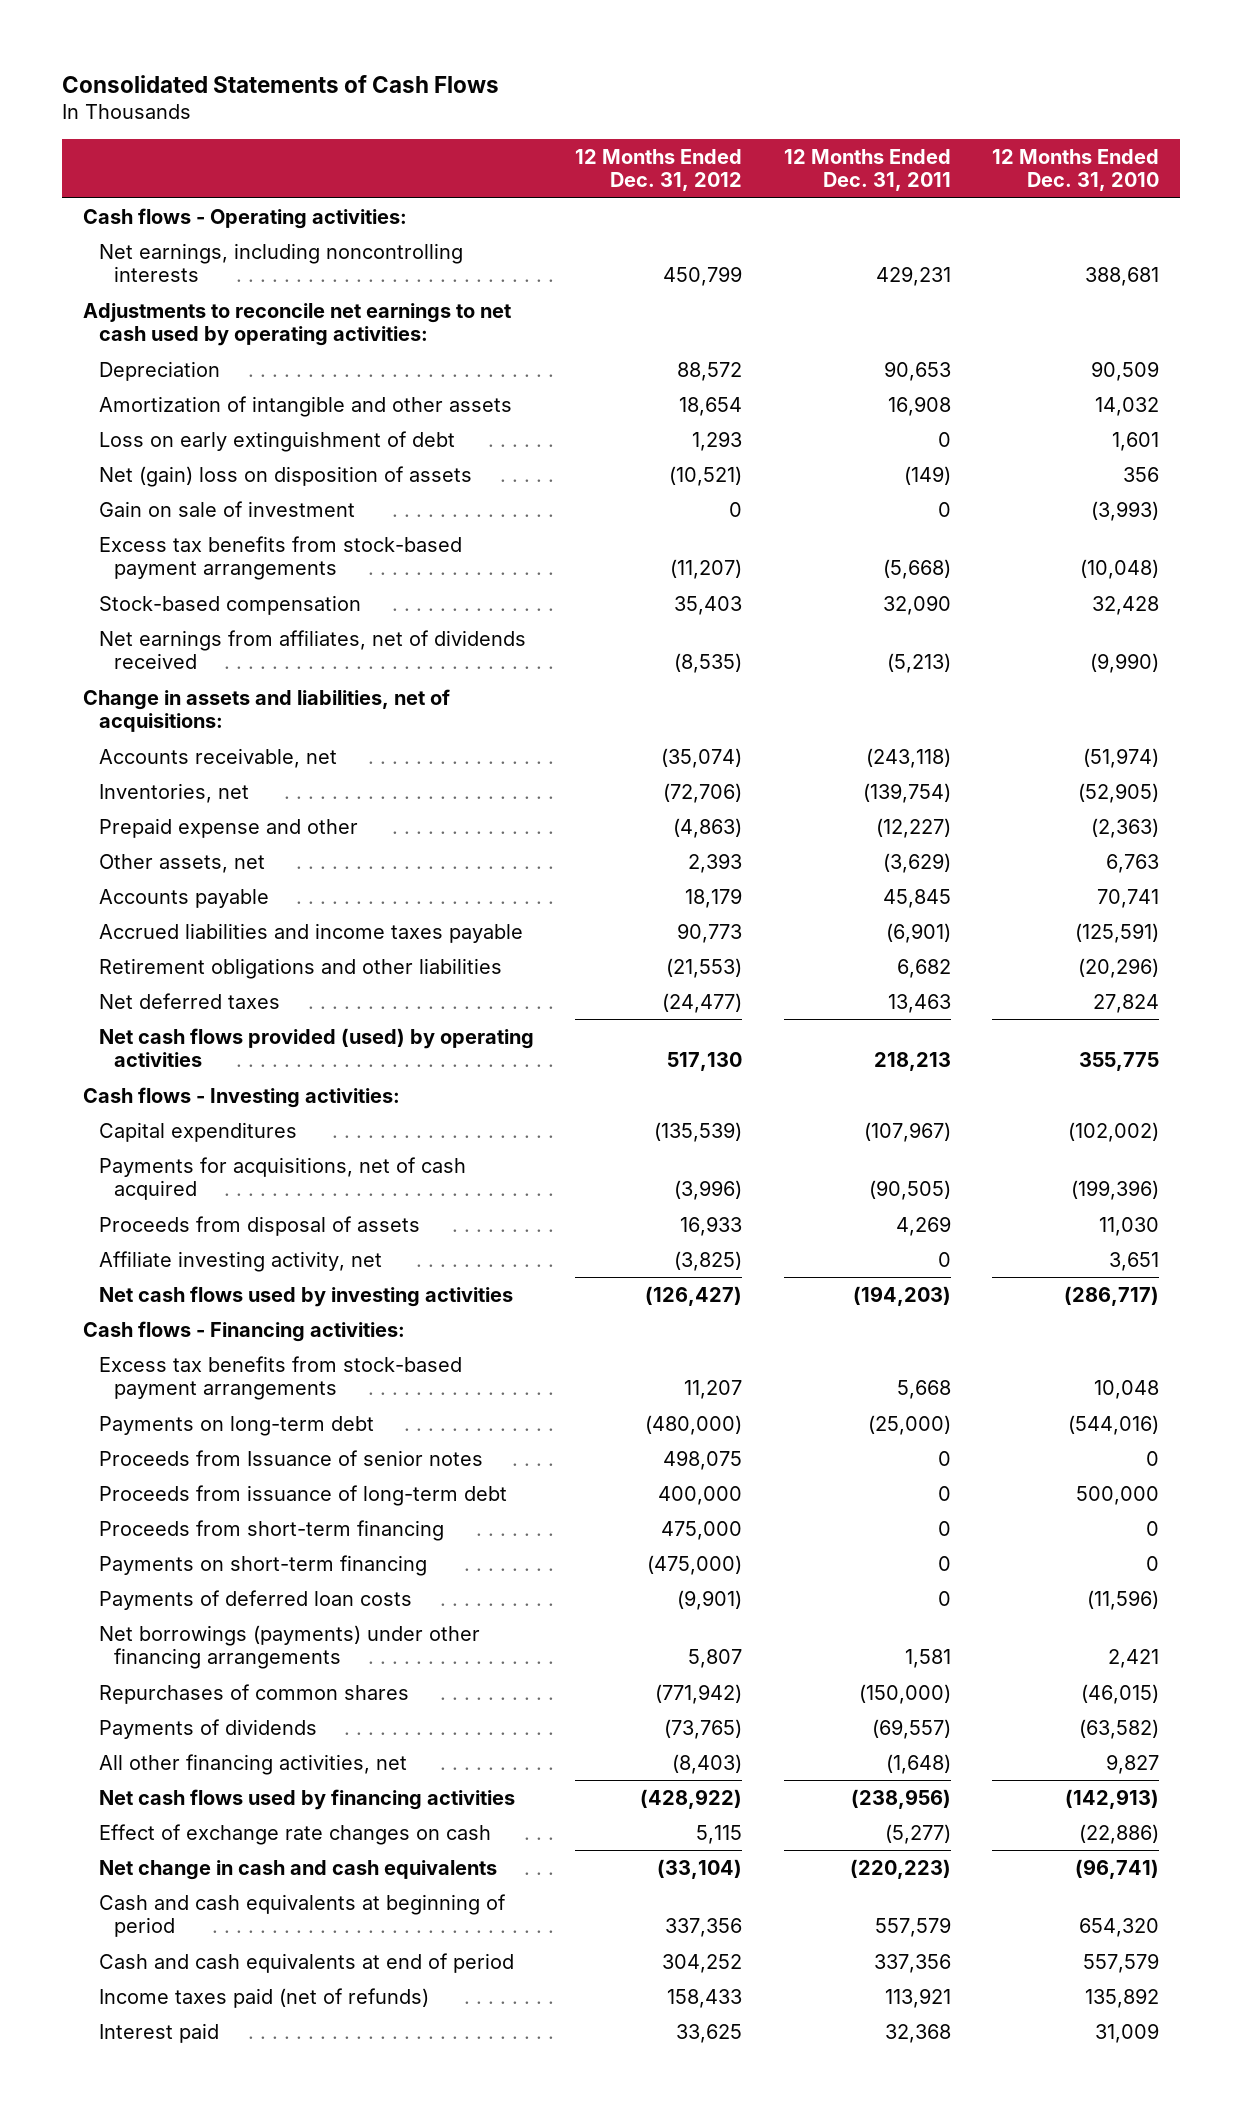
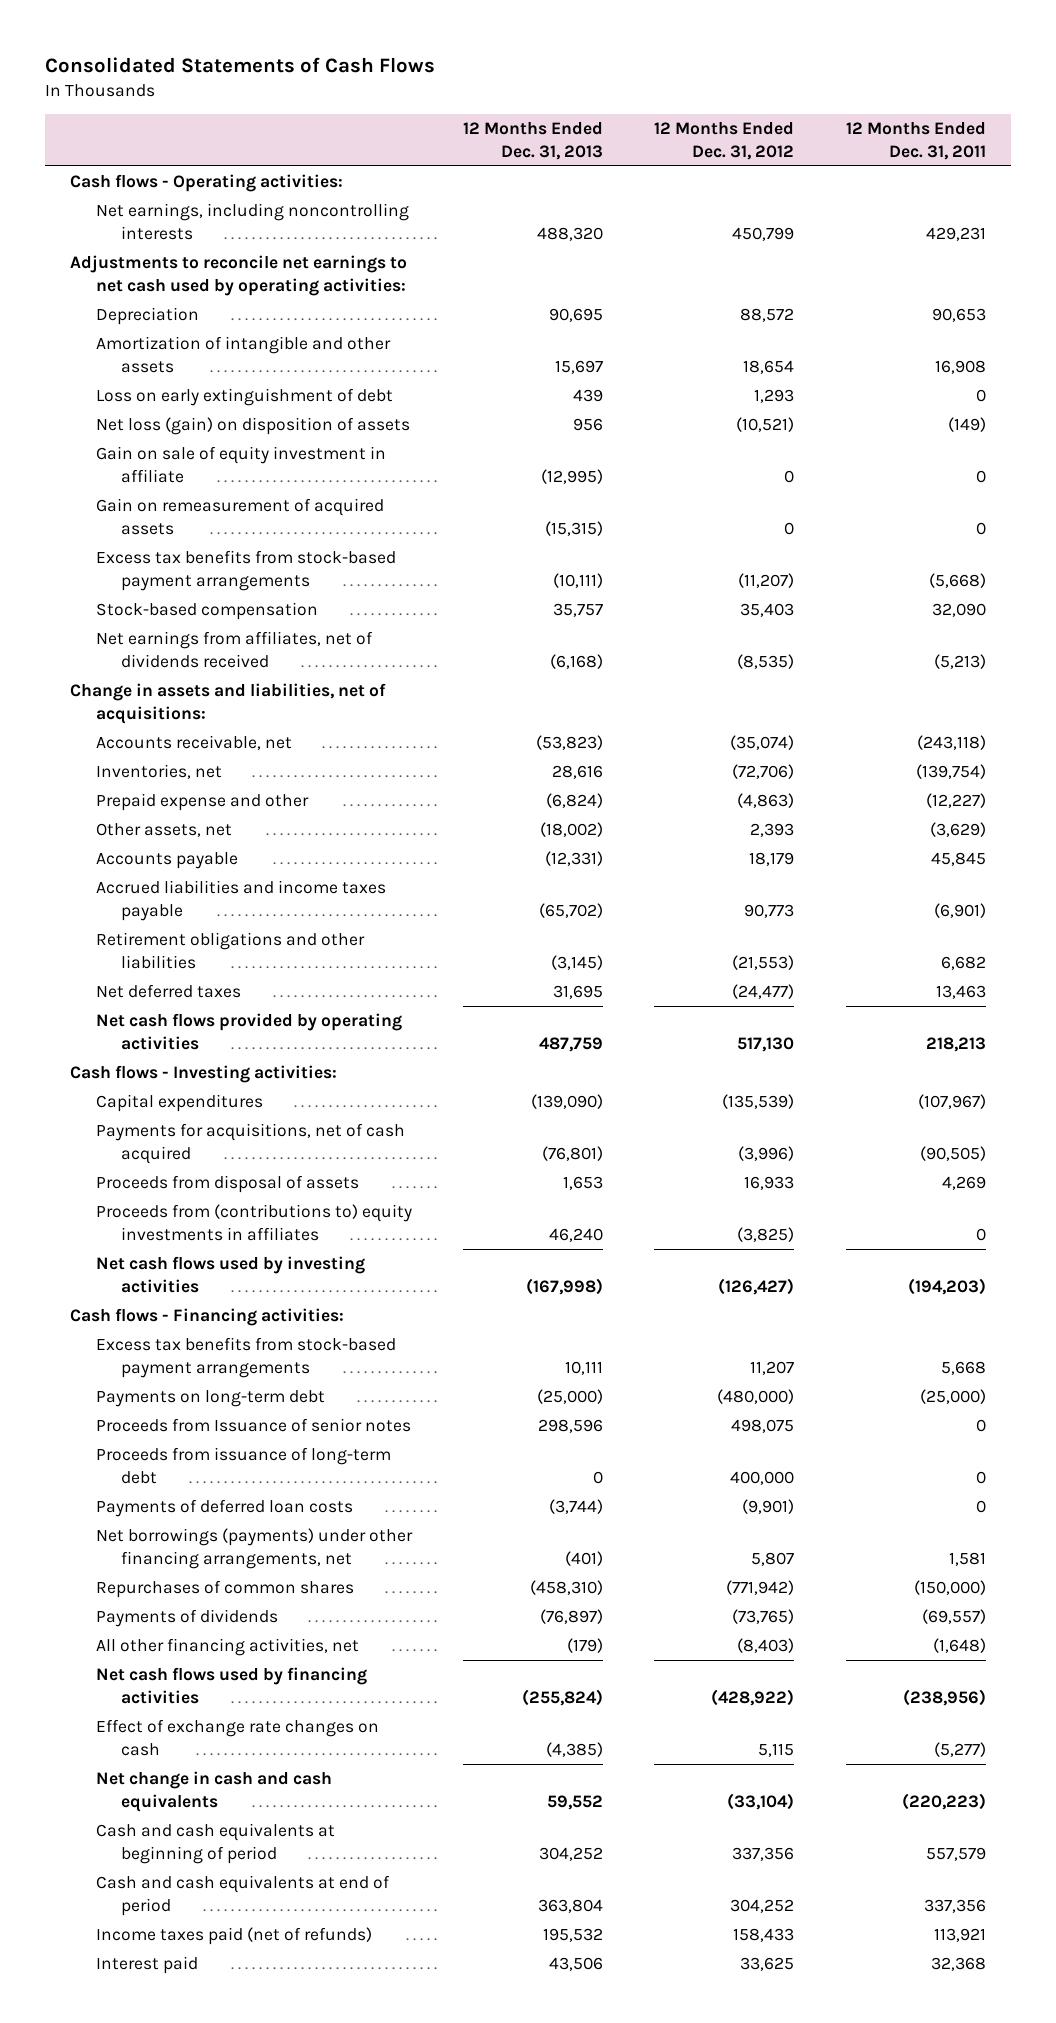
[992,148,1160,192] 12 Months Ended Dec. 31, 2010 -> none
none -> [462,122,603,160] 12 Months Ended Dec. 31, 2013
[98,465,472,487] Net (gain) loss on disposition of assets -> [95,417,410,436] Net loss (gain) on disposition of assets
[98,500,355,517] Gain on sale of investment -> [95,446,386,484] Gain on sale of equity investment in affiliate
none -> [95,498,384,536] Gain on remeasurement of acquired assets
[98,1027,534,1068] Net cash flows provided (used) by operating activities -> [95,1013,402,1051] Net cash flows provided by operating activities
[98,1250,382,1272] Affiliate investing activity, net -> [95,1204,412,1242] Proceeds from (contributions to) equity investments in affiliates
[98,1519,444,1541] Proceeds from short-term financing -> none
[98,1554,427,1576] Payments on short-term financing -> none
[98,1624,480,1670] Net borrowings (payments) under other financing arrangements -> [95,1528,413,1570] Net borrowings (payments) under other financing arrangements, net

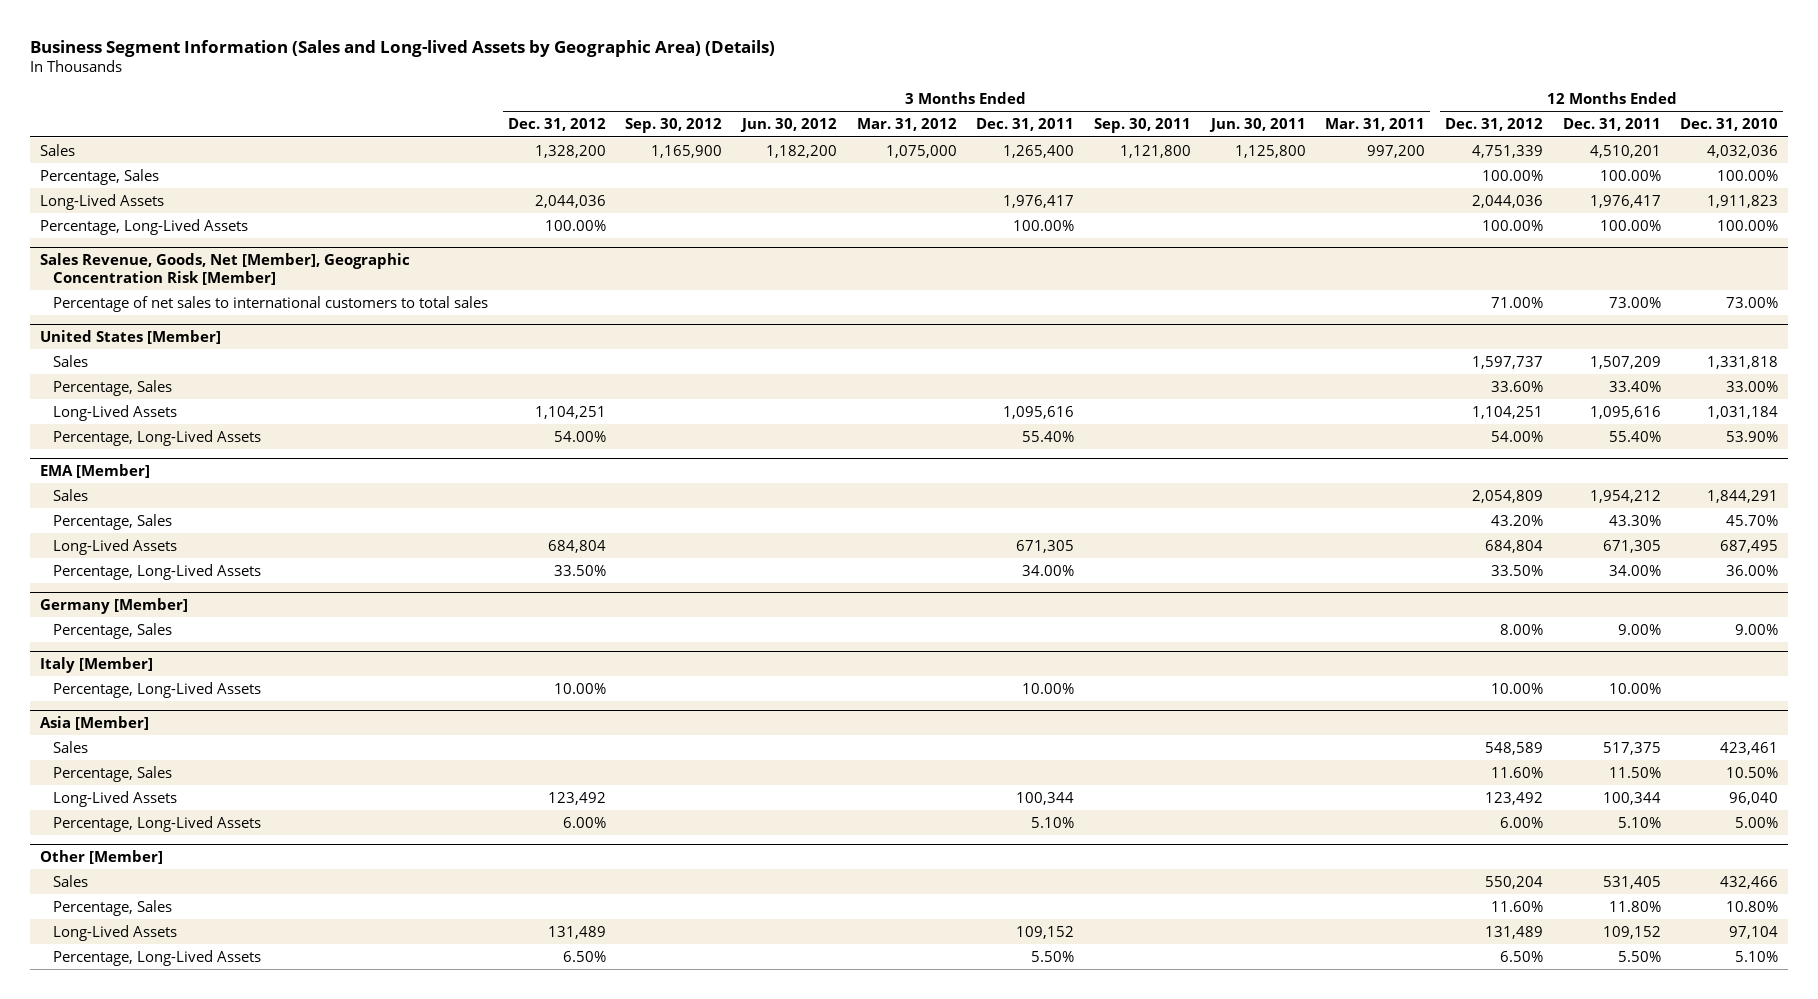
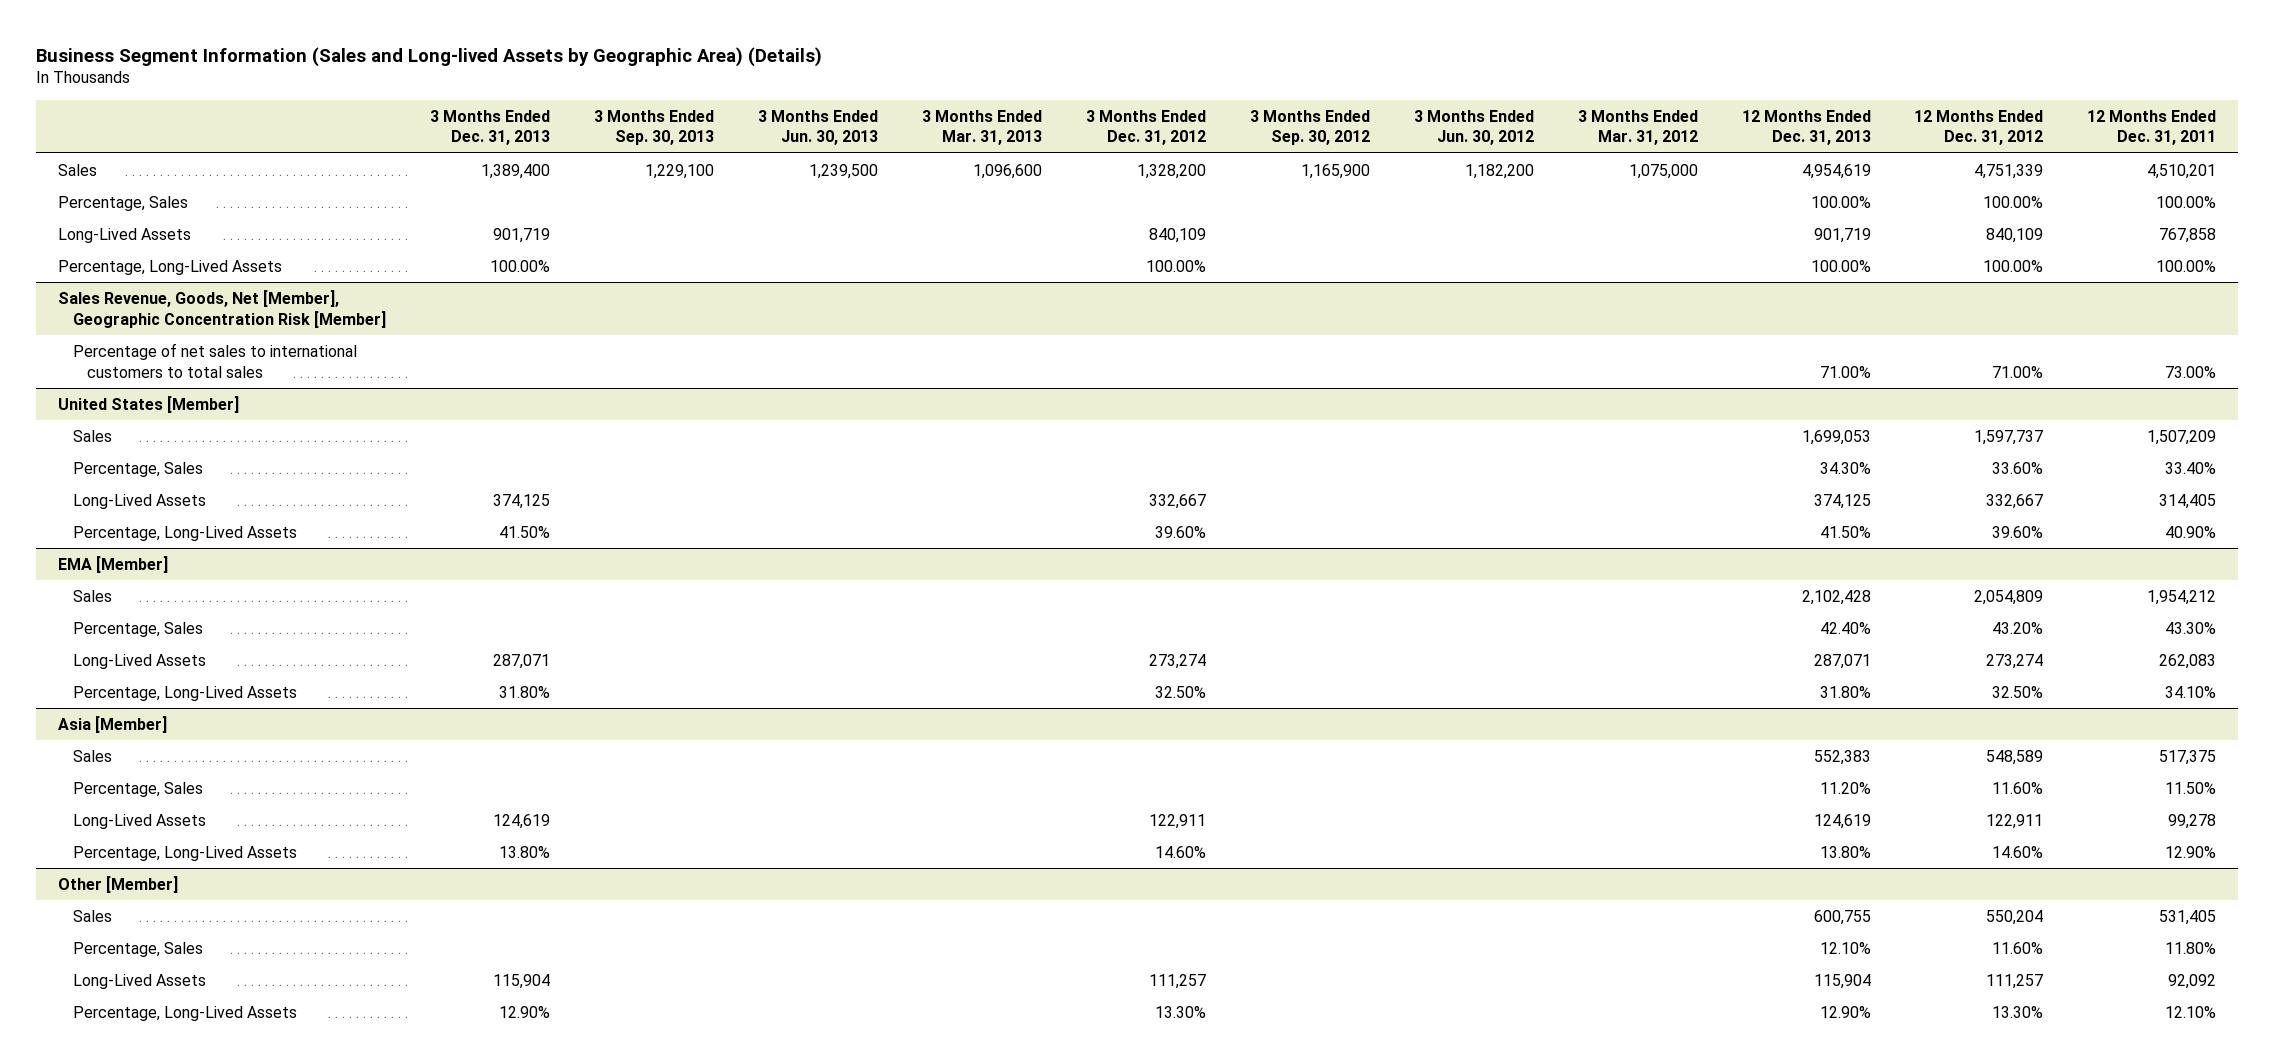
[976,118,1075,132] Dec. 31, 2011 -> none
[1093,118,1191,134] Sep. 30, 2011 -> none
[1208,118,1306,133] Jun. 30, 2011 -> none
[1325,118,1426,132] Mar. 31, 2011 -> none
[1680,118,1779,132] Dec. 31, 2010 -> none
none -> [429,109,550,146] 3 Months Ended Dec. 31, 2013
none -> [593,109,714,146] 3 Months Ended Sep. 30, 2013
none -> [757,109,878,146] 3 Months Ended Jun. 30, 2013
none -> [921,109,1042,146] 3 Months Ended Mar. 31, 2013
none -> [1741,109,1871,146] 12 Months Ended Dec. 31, 2013
[534,194,606,208] 2,044,036 -> [1148,227,1206,243] 840,109
[1471,194,1543,208] 2,044,036 -> [1986,227,2044,243] 840,109
[1589,194,1661,208] 1,976,417 -> [2159,227,2217,243] 767,858
[534,405,606,419] 1,104,251 -> [1148,493,1206,509] 332,667
[1471,405,1543,419] 1,104,251 -> [1986,493,2044,509] 332,667
[1589,405,1661,419] 1,095,616 -> [2159,493,2217,509] 314,405
[553,430,606,442] 54.00% -> [1154,525,1206,538] 39.60%
[1490,430,1543,442] 54.00% -> [1992,525,2044,538] 39.60%
[1608,430,1661,442] 55.40% -> [2165,525,2217,538] 40.90%
[39,597,188,614] Germany [Member] -> none
[52,622,172,639] Percentage, Sales -> none
[39,656,153,673] Italy [Member] -> none
[52,681,261,698] Percentage, Long-Lived Assets -> none
[547,539,606,553] 684,804 -> [1148,653,1206,669] 273,274
[1484,539,1543,553] 684,804 -> [1986,653,2044,669] 273,274
[1602,539,1661,553] 671,305 -> [2159,653,2217,669] 262,083
[553,564,606,576] 33.50% -> [1154,685,1206,698] 32.50%
[1490,564,1543,576] 33.50% -> [1992,685,2044,698] 32.50%
[1608,564,1661,576] 34.00% -> [2165,685,2217,698] 34.10%
[547,791,606,805] 123,492 -> [1148,813,1206,829] 122,911
[1484,791,1543,805] 123,492 -> [1986,813,2044,829] 122,911
[1602,791,1661,805] 100,344 -> [2168,813,2217,829] 99,278
[562,816,606,828] 6.00% -> [1154,845,1206,858] 14.60%
[1499,816,1543,828] 6.00% -> [1992,845,2044,858] 14.60%
[1617,816,1661,828] 5.10% -> [2165,845,2217,858] 12.90%
[547,925,606,939] 131,489 -> [1148,973,1206,989] 111,257
[1484,925,1543,939] 131,489 -> [1986,973,2044,989] 111,257
[1602,925,1661,939] 109,152 -> [2168,973,2217,989] 92,092
[562,950,606,962] 6.50% -> [1154,1005,1206,1018] 13.30%
[1499,950,1543,962] 6.50% -> [1992,1005,2044,1018] 13.30%
[1617,950,1661,962] 5.50% -> [2165,1005,2217,1018] 12.10%

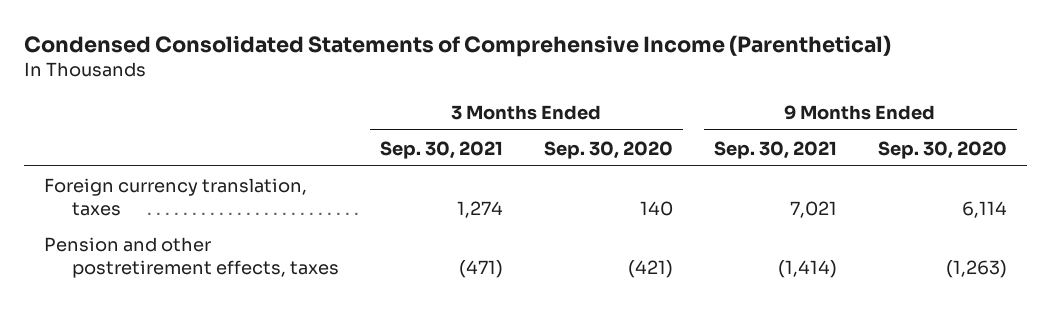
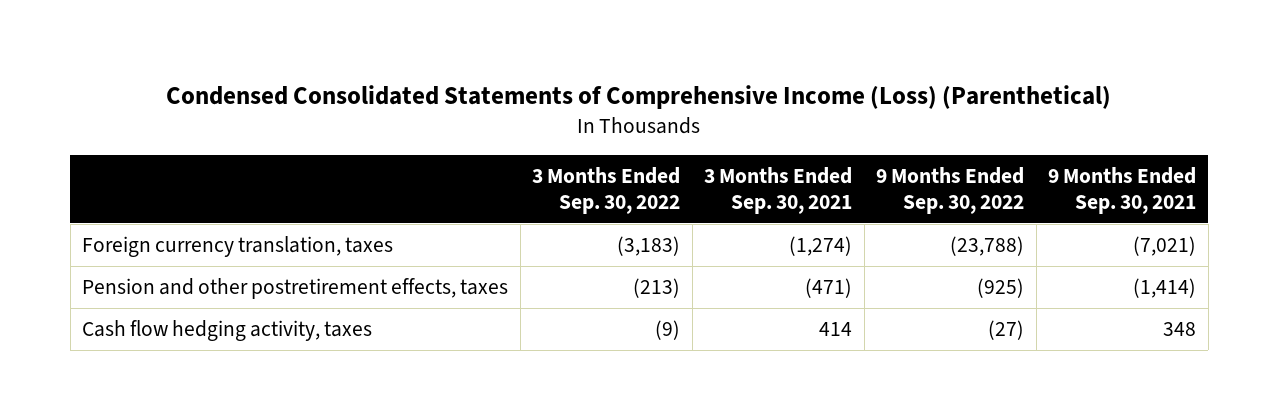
[23,34,891,57] Condensed Consolidated Statements of Comprehensive Income (Parenthetical) -> [166,84,1112,109] Condensed Consolidated Statements of Comprehensive Income (Loss) (Parenthetical)
[543,140,673,159] Sep. 30, 2020 -> none
[877,140,1007,159] Sep. 30, 2020 -> none
none -> [532,166,681,214] 3 Months Ended Sep. 30, 2022
none -> [876,166,1025,214] 9 Months Ended Sep. 30, 2022
[456,200,503,218] 1,274 -> [789,236,853,257] (1,274)
[789,200,837,218] 7,021 -> [1133,236,1197,257] (7,021)
none -> [82,320,373,342] Cash flow hedging activity, taxes

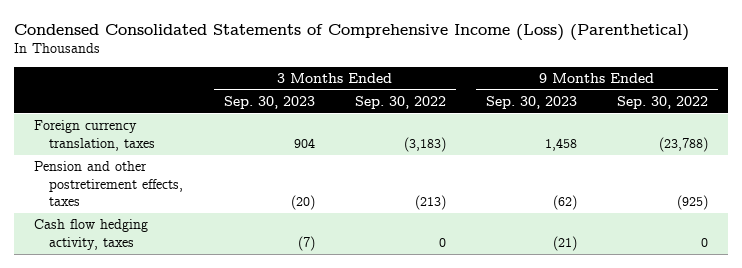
[704,166,853,214] 3 Months Ended Sep. 30, 2021 -> none
[1048,166,1197,214] 9 Months Ended Sep. 30, 2021 -> none
none -> [223,95,315,109] Sep. 30, 2023
none -> [485,95,577,109] Sep. 30, 2023
[655,320,681,341] (9) -> [438,237,446,247] 0
[988,320,1025,341] (27) -> [701,237,709,247] 0

